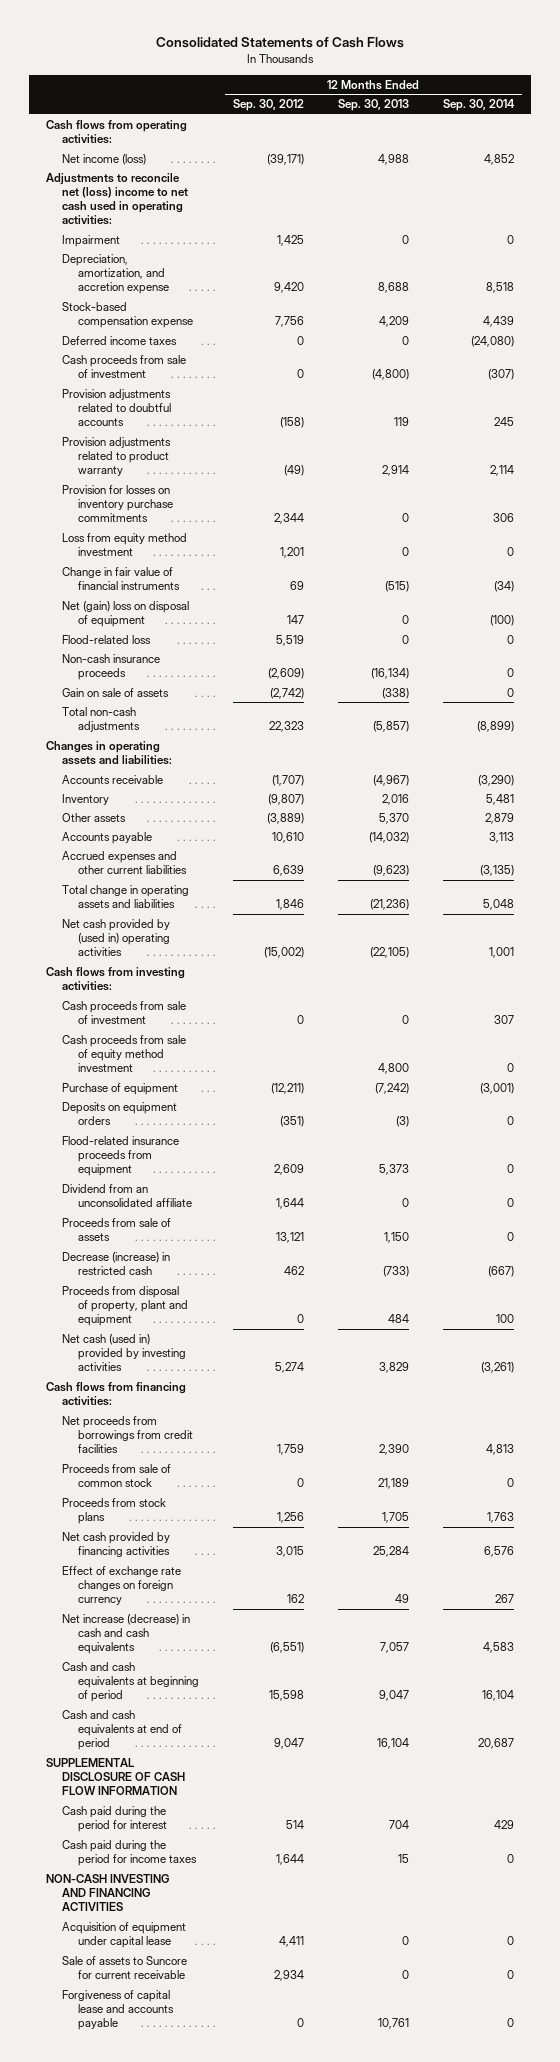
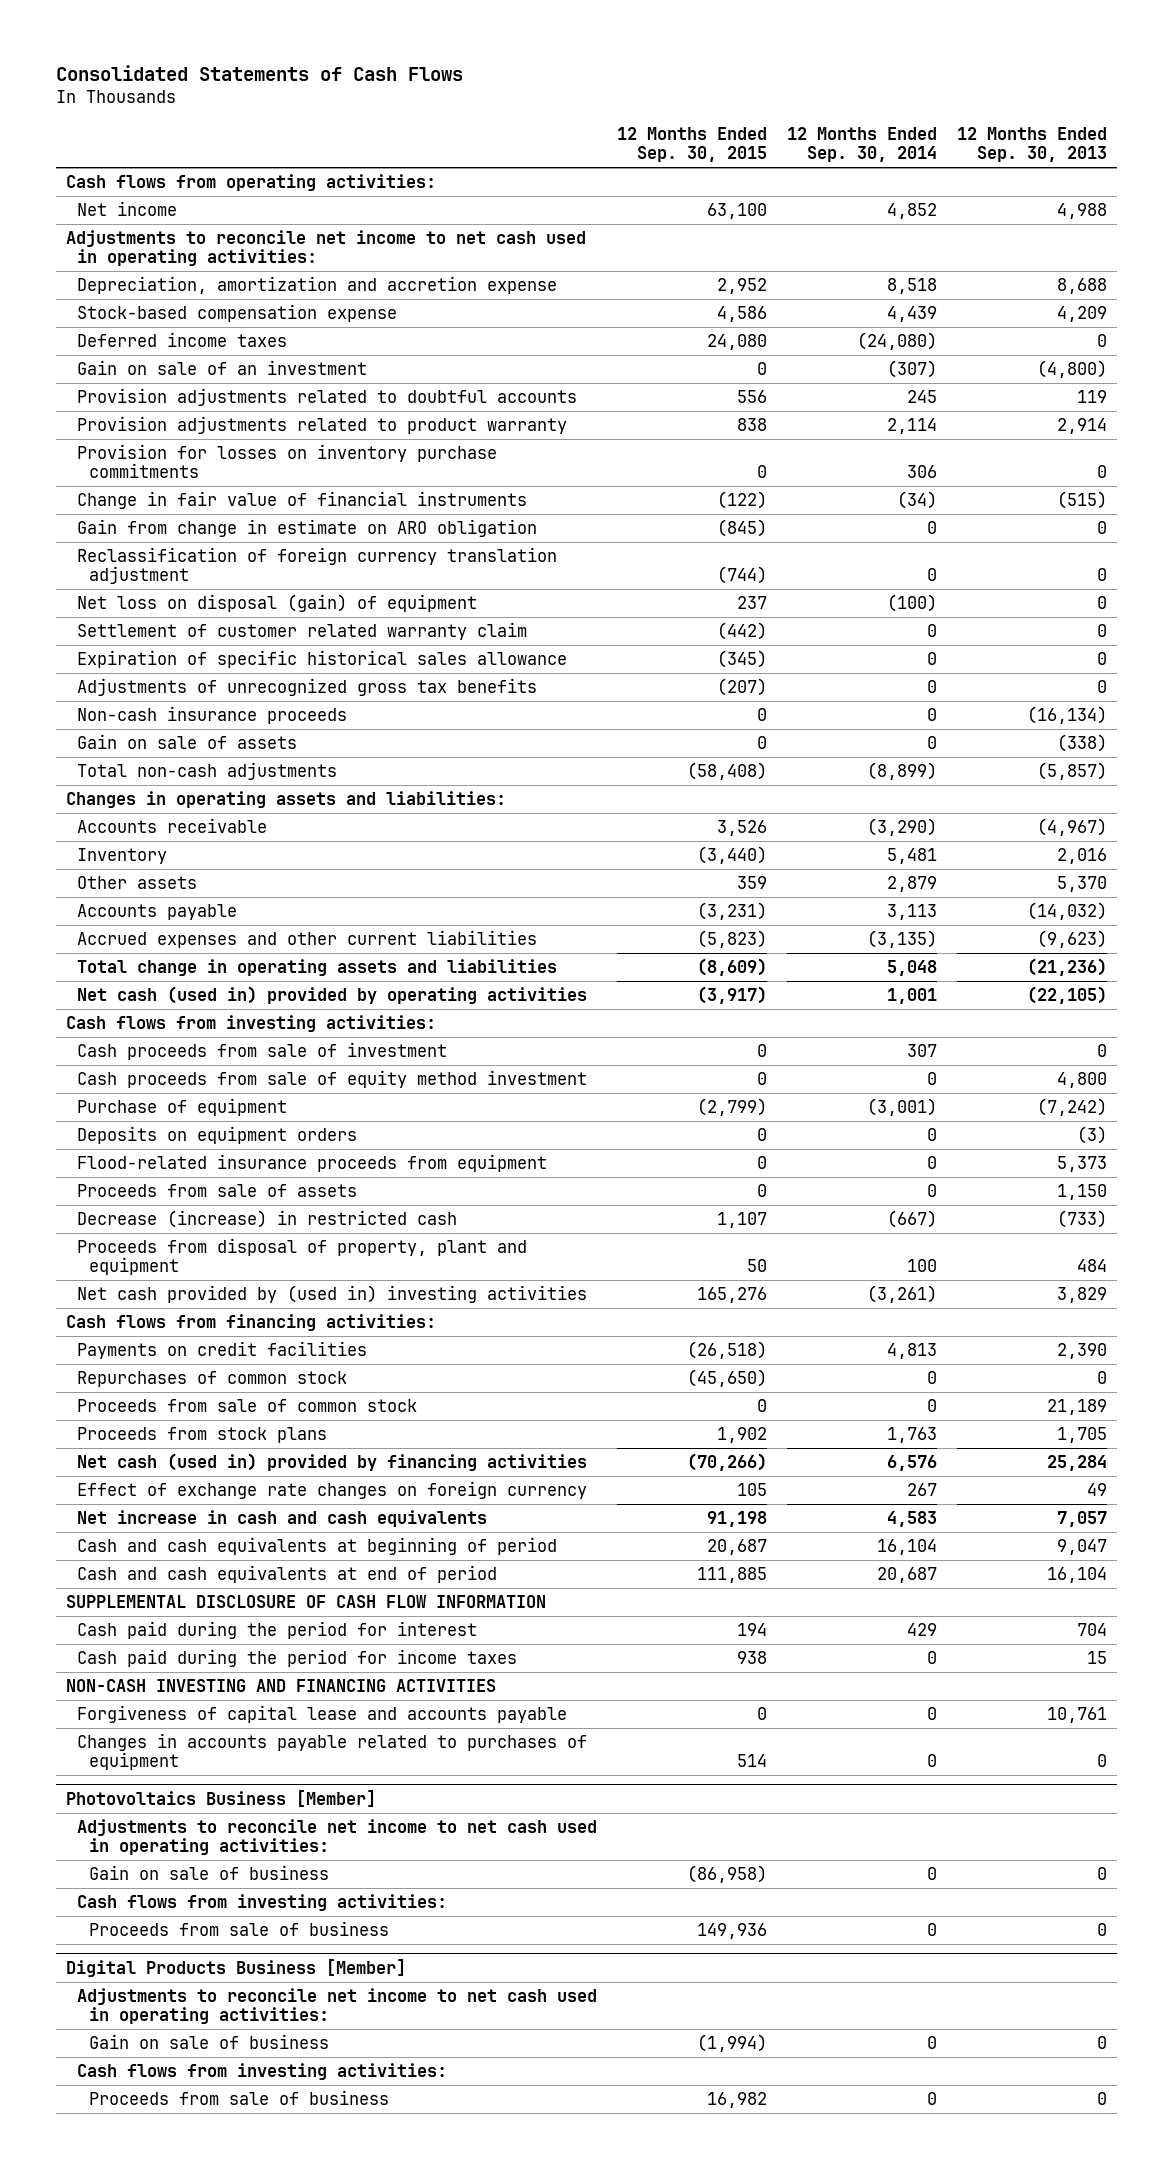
[233,99,305,112] Sep. 30, 2012 -> none
none -> [617,126,768,162] 12 Months Ended Sep. 30, 2015
[62,234,121,247] Impairment -> none
[62,153,147,165] Net income (loss) -> [77,201,178,217] Net income
[46,172,189,226] Adjustments to reconcile net (loss) income to net cash used in operating activities: -> [65,230,586,267] Adjustments to reconcile net income to net cash used in operating activities:
[62,253,170,295] Depreciation, amortization, and accretion expense -> [77,276,558,295] Depreciation, amortization and accretion expense
[62,354,187,379] Cash proceeds from sale of investment -> [77,360,368,376] Gain on sale of an investment
[62,532,188,557] Loss from equity method investment -> none
[62,634,152,644] Flood-related loss -> none
none -> [77,519,538,538] Gain from change in estimate on ARO obligation
none -> [77,547,558,585] Reclassification of foreign currency translation adjustment
[62,600,190,628] Net (gain) loss on disposal of equipment -> [77,594,478,613] Net loss on disposal (gain) of equipment
none -> [77,622,528,641] Settlement of customer related warranty claim
none -> [77,650,568,669] Expiration of specific historical sales allowance
none -> [77,678,538,697] Adjustments of unrecognized gross tax benefits
[62,918,171,957] Net cash provided by (used in) operating activities -> [77,986,588,1005] Net cash (used in) provided by operating activities
[62,1183,193,1208] Dividend from an unconsolidated affiliate -> none
[62,1333,187,1372] Net cash (used in) provided by investing activities -> [77,1285,588,1304] Net cash provided by (used in) investing activities
[62,1415,194,1454] Net proceeds from borrowings from credit facilities -> [77,1341,368,1360] Payments on credit facilities
none -> [77,1371,348,1388] Repurchases of common stock
[62,1531,171,1558] Net cash provided by financing activities -> [77,1453,588,1472] Net cash (used in) provided by financing activities
[62,1613,191,1655] Net increase (decrease) in cash and cash equivalents -> [77,1510,488,1528] Net increase in cash and cash equivalents
[62,1921,187,1949] Acquisition of equipment under capital lease -> none
[62,1955,188,1980] Sale of assets to Suncore for current receivable -> none
none -> [77,1733,588,1771] Changes in accounts payable related to purchases of equipment
none -> [65,1789,376,1807] Photovoltaics Business [Member]
none -> [77,1819,598,1856] Adjustments to reconcile net income to net cash used in operating activities:
none -> [88,1865,329,1881] Gain on sale of business
none -> [77,1894,448,1912] Cash flows from investing activities:
none -> [88,1921,389,1937] Proceeds from sale of business
none -> [65,1958,406,1977] Digital Products Business [Member]
none -> [77,1988,598,2025] Adjustments to reconcile net income to net cash used in operating activities:
none -> [88,2034,329,2050] Gain on sale of business
none -> [77,2063,448,2081] Cash flows from investing activities:
none -> [88,2090,389,2106] Proceeds from sale of business

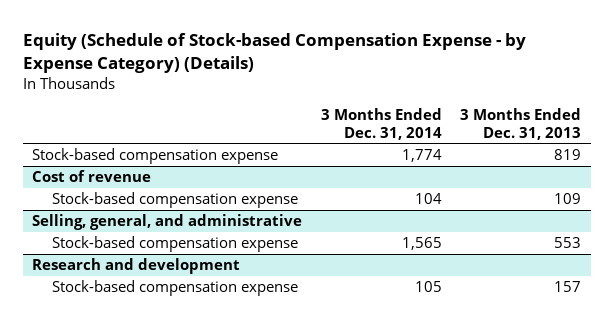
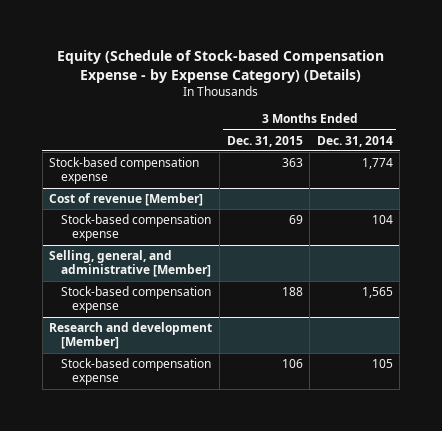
[460,108,582,140] 3 Months Ended Dec. 31, 2013 -> none
none -> [226,135,303,147] Dec. 31, 2015
[32,170,152,183] Cost of revenue -> [49,193,204,207] Cost of revenue [Member]
[32,214,303,231] Selling, general, and administrative -> [49,250,211,278] Selling, general, and administrative [Member]
[32,258,241,275] Research and development -> [49,322,213,350] Research and development [Member]

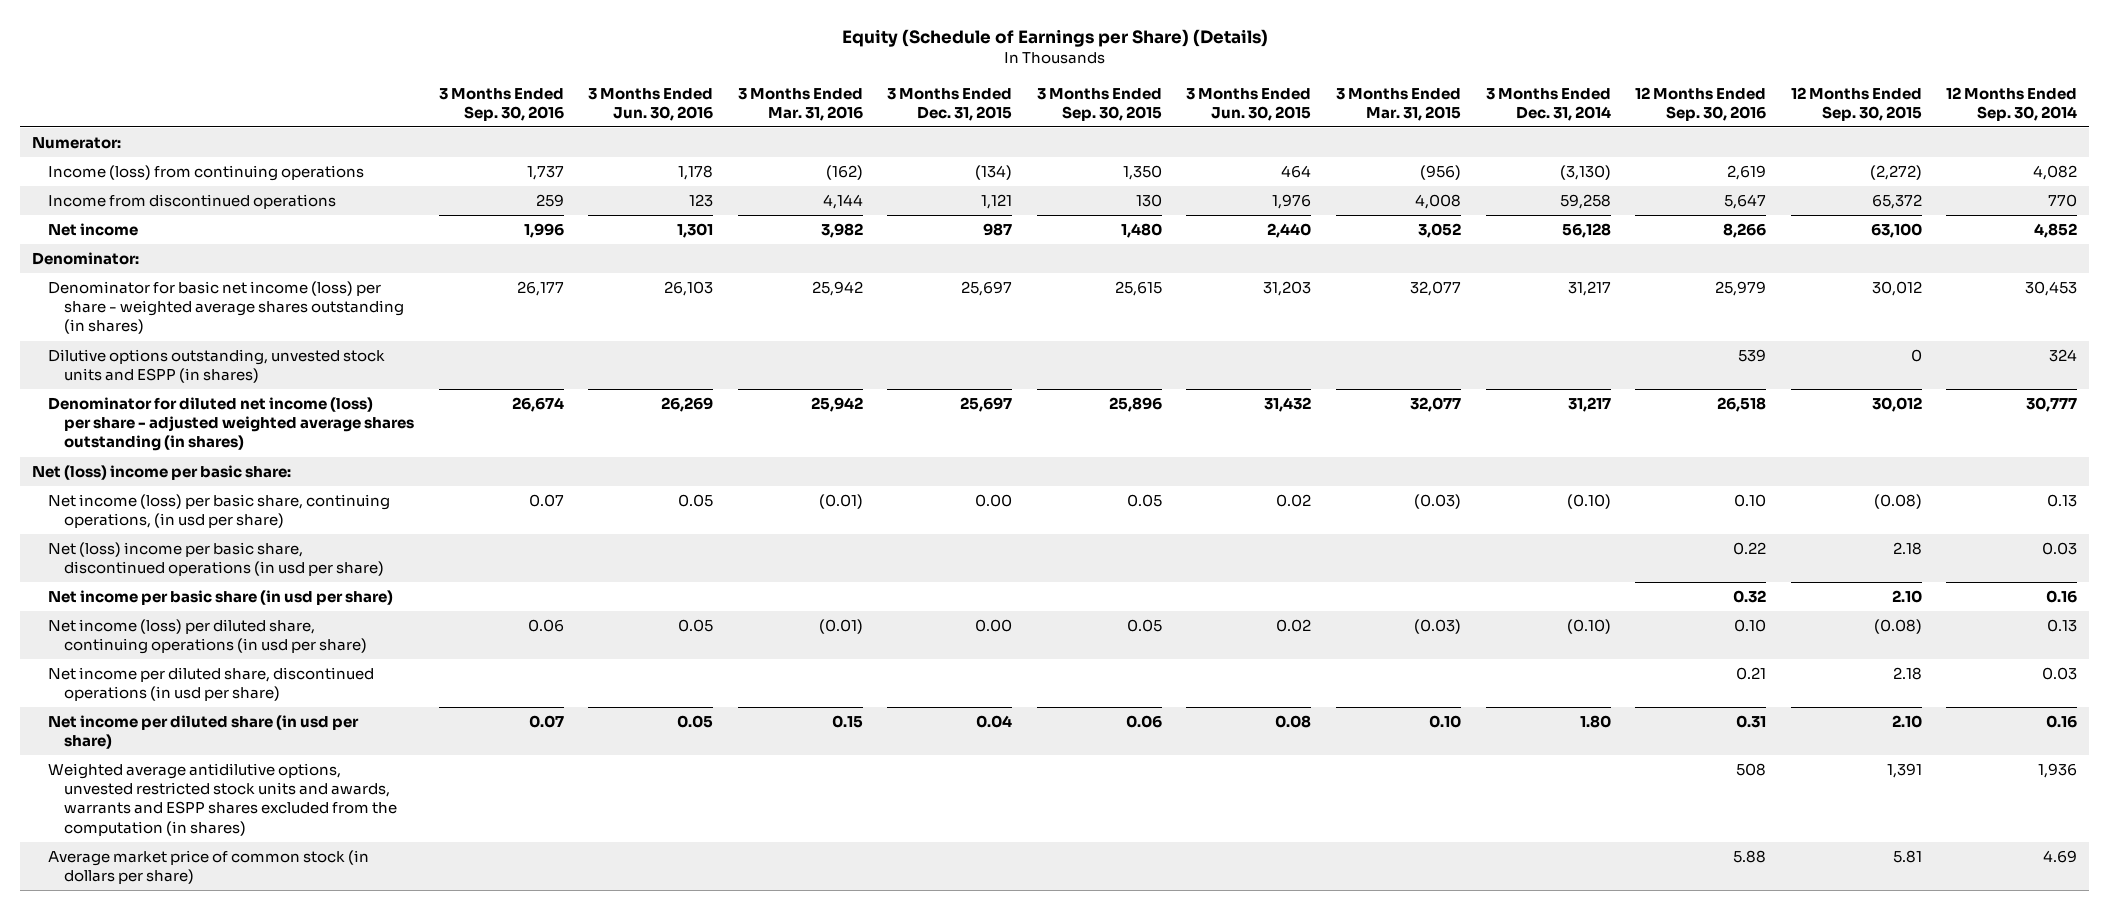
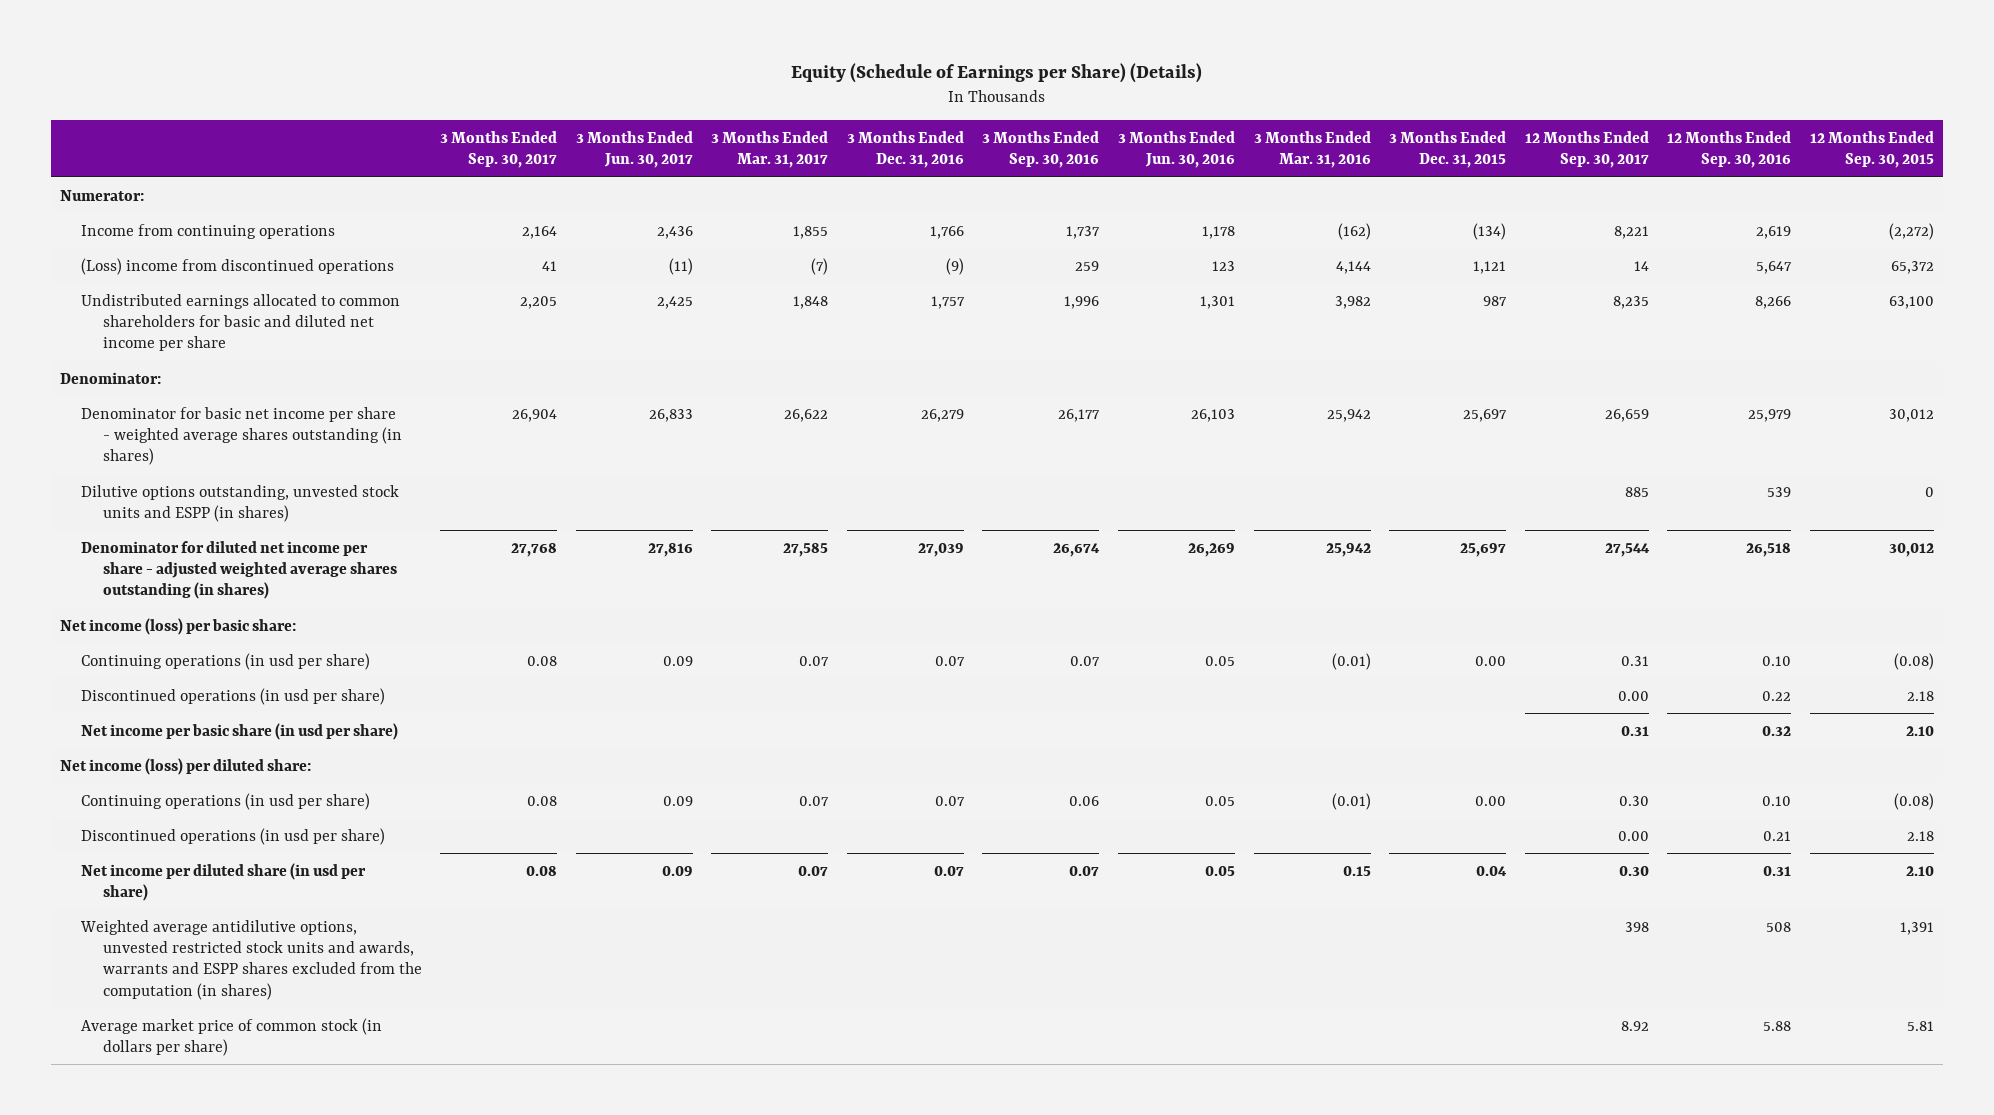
[1036,87,1162,121] 3 Months Ended Sep. 30, 2015 -> none
[1186,87,1312,121] 3 Months Ended Jun. 30, 2015 -> none
[1336,87,1462,121] 3 Months Ended Mar. 31, 2015 -> none
[1485,87,1611,121] 3 Months Ended Dec. 31, 2014 -> none
[1946,86,2078,121] 12 Months Ended Sep. 30, 2014 -> none
none -> [440,130,558,169] 3 Months Ended Sep. 30, 2017
none -> [575,130,693,169] 3 Months Ended Jun. 30, 2017
none -> [711,130,829,169] 3 Months Ended Mar. 31, 2017
none -> [846,130,964,169] 3 Months Ended Dec. 31, 2016
none -> [1524,130,1649,169] 12 Months Ended Sep. 30, 2017
[48,165,365,182] Income (loss) from continuing operations -> [81,223,336,239] Income from continuing operations
[48,194,337,210] Income from discontinued operations -> [81,257,395,275] (Loss) income from discontinued operations
[48,223,139,237] Net income -> [81,293,401,352] Undistributed earnings allocated to common shareholders for basic and diluted net income per share
[48,281,405,335] Denominator for basic net income (loss) per share - weighted average shares outstanding (in shares) -> [81,406,402,466] Denominator for basic net income per share - weighted average shares outstanding (in shares)
[48,397,415,452] Denominator for diluted net income (loss) per share - adjusted weighted average shares outstanding (in shares) -> [81,540,397,600] Denominator for diluted net income per share - adjusted weighted average shares outstanding (in shares)
[32,465,292,481] Net (loss) income per basic share: -> [60,617,297,635] Net income (loss) per basic share:
[48,494,391,529] Net income (loss) per basic share, continuing operations, (in usd per share) -> [81,652,371,670] Continuing operations (in usd per share)
[48,542,385,577] Net (loss) income per basic share, discontinued operations (in usd per share) -> [81,687,386,705] Discontinued operations (in usd per share)
none -> [60,757,312,775] Net income (loss) per diluted share:
[48,619,368,655] Net income (loss) per diluted share, continuing operations (in usd per share) -> [81,792,371,810] Continuing operations (in usd per share)
[48,667,375,702] Net income per diluted share, discontinued operations (in usd per share) -> [81,827,386,845] Discontinued operations (in usd per share)

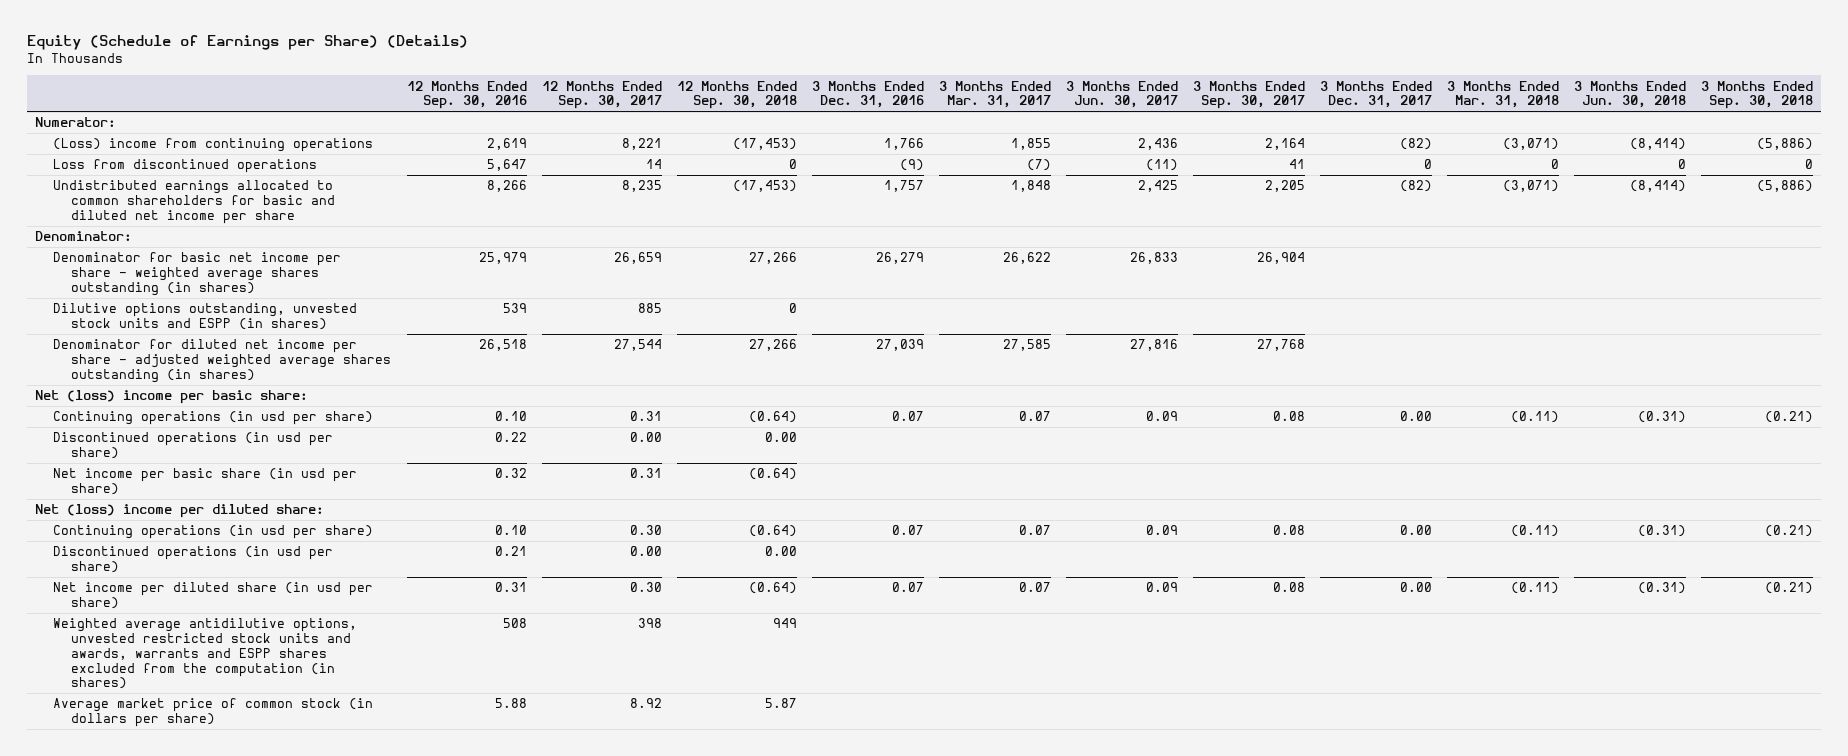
[982,130,1100,169] 3 Months Ended Sep. 30, 2016 -> none
[1117,130,1235,169] 3 Months Ended Jun. 30, 2016 -> none
[1253,130,1371,169] 3 Months Ended Mar. 31, 2016 -> none
[1389,130,1507,169] 3 Months Ended Dec. 31, 2015 -> none
[1809,130,1934,169] 12 Months Ended Sep. 30, 2015 -> none
none -> [676,80,797,110] 12 Months Ended Sep. 30, 2018
none -> [1320,80,1433,109] 3 Months Ended Dec. 31, 2017
none -> [1447,80,1560,109] 3 Months Ended Mar. 31, 2018
none -> [1574,80,1687,109] 3 Months Ended Jun. 30, 2018
none -> [1701,80,1814,110] 3 Months Ended Sep. 30, 2018
[81,223,336,239] Income from continuing operations -> [53,138,374,153] (Loss) income from continuing operations
[81,257,395,275] (Loss) income from discontinued operations -> [53,159,318,174] Loss from discontinued operations
[60,617,297,635] Net income (loss) per basic share: -> [34,390,308,405] Net (loss) income per basic share:
[60,757,312,775] Net income (loss) per diluted share: -> [34,504,324,519] Net (loss) income per diluted share:

